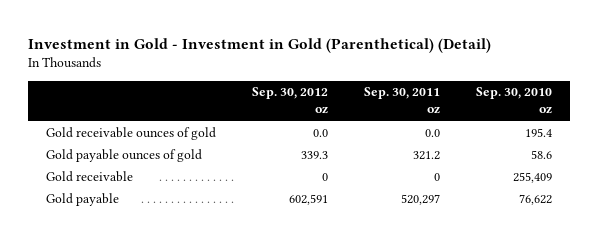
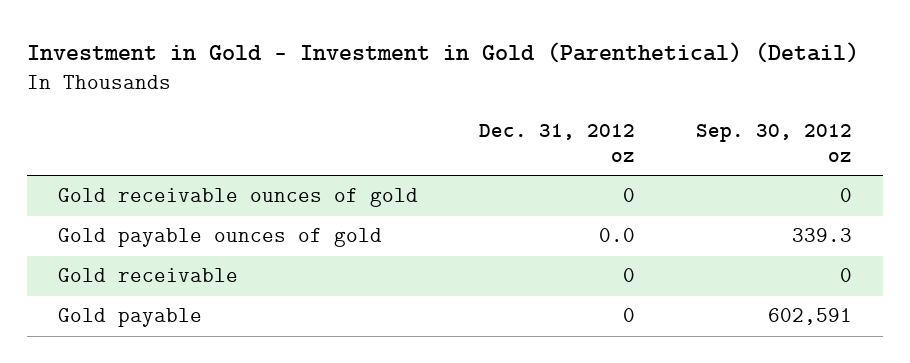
[364,87,441,115] Sep. 30, 2011 oz -> none
[476,87,553,115] Sep. 30, 2010 oz -> none
none -> [479,124,636,162] Dec. 31, 2012 oz
[313,128,329,137] 0.0 -> [840,188,853,203] 0

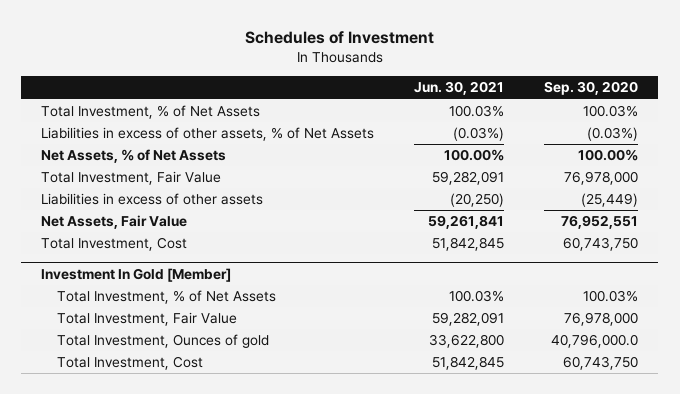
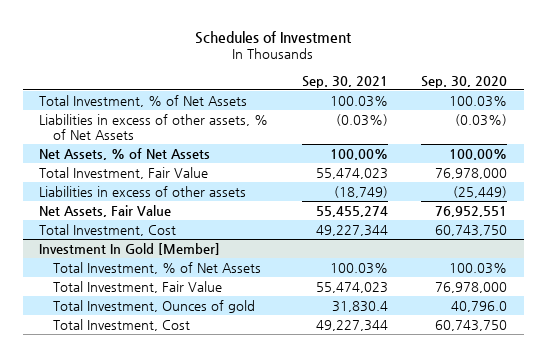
[414,81,505,96] Jun. 30, 2021 -> none
none -> [301,75,388,88] Sep. 30, 2021
[551,334,639,349] 40,796,000.0 -> [451,300,508,312] 40,796.0

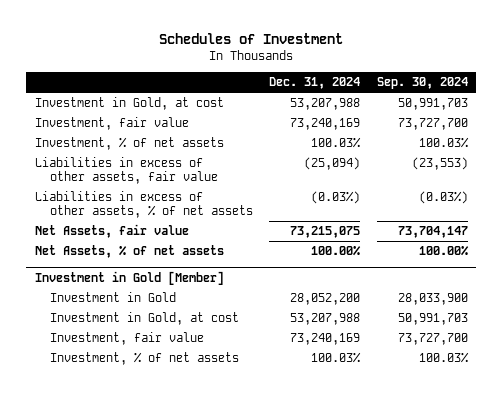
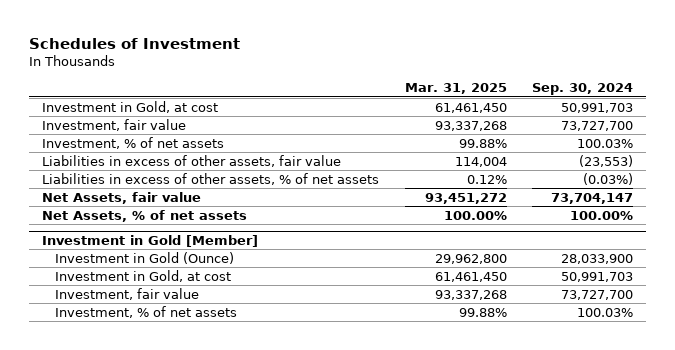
[269,77,361,90] Dec. 31, 2024 -> none
none -> [404,83,507,95] Mar. 31, 2025
[49,292,176,303] Investment in Gold -> [55,251,235,264] Investment in Gold (Ounce)

